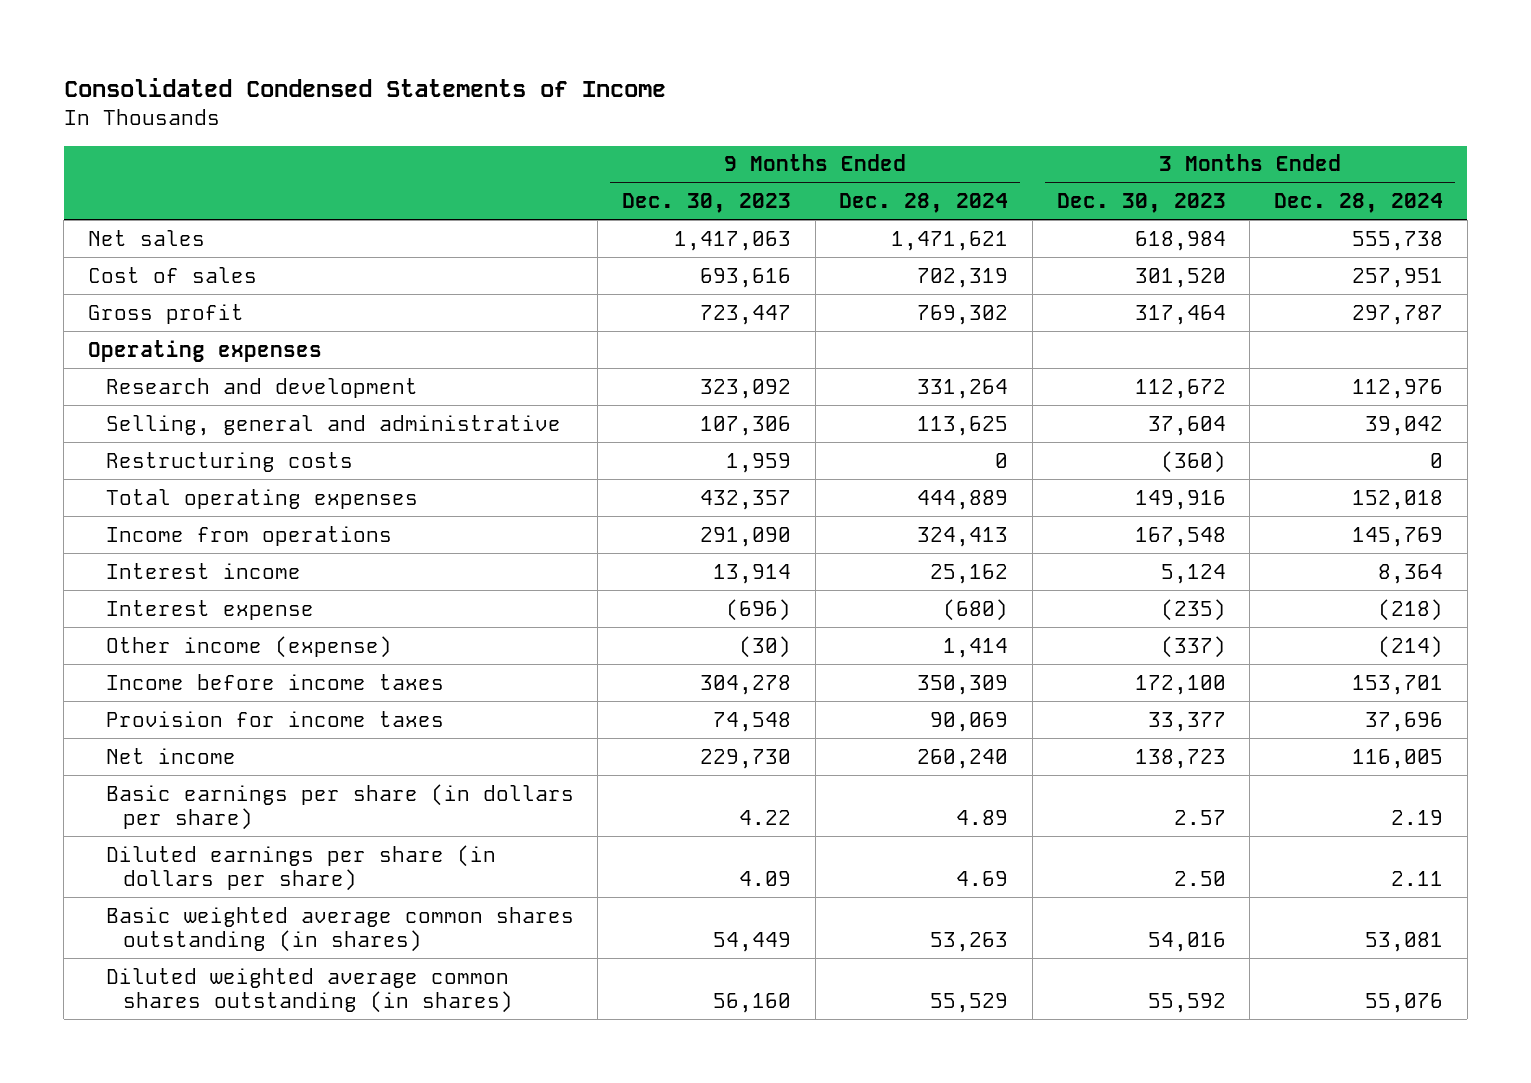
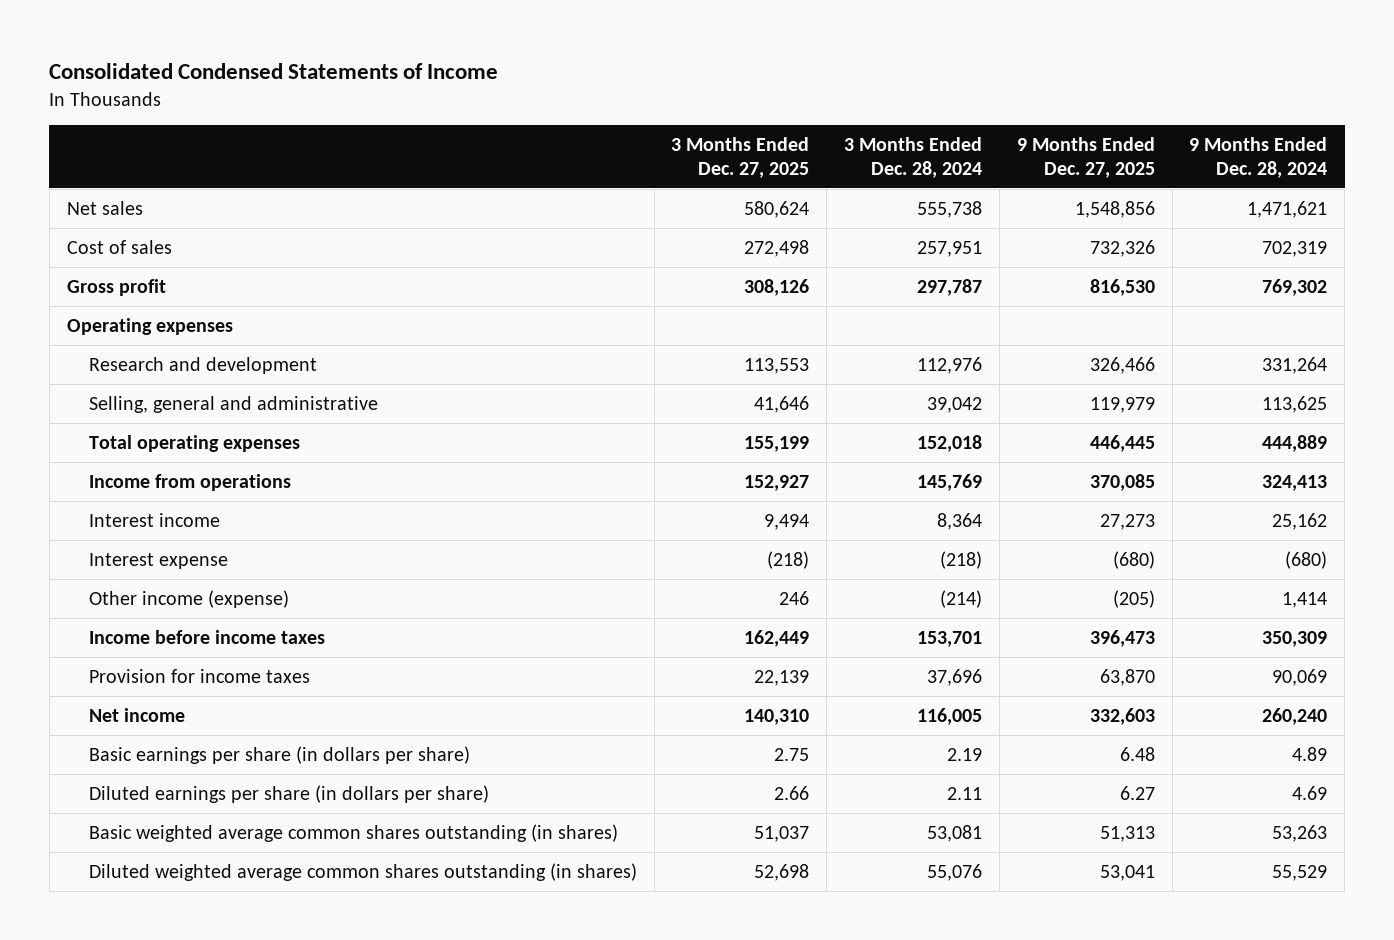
[622,193,792,214] Dec. 30, 2023 -> none
[1056,193,1226,214] Dec. 30, 2023 -> none
none -> [671,136,810,178] 3 Months Ended Dec. 27, 2025
none -> [1016,136,1155,178] 9 Months Ended Dec. 27, 2025
[105,451,353,472] Restructuring costs -> none

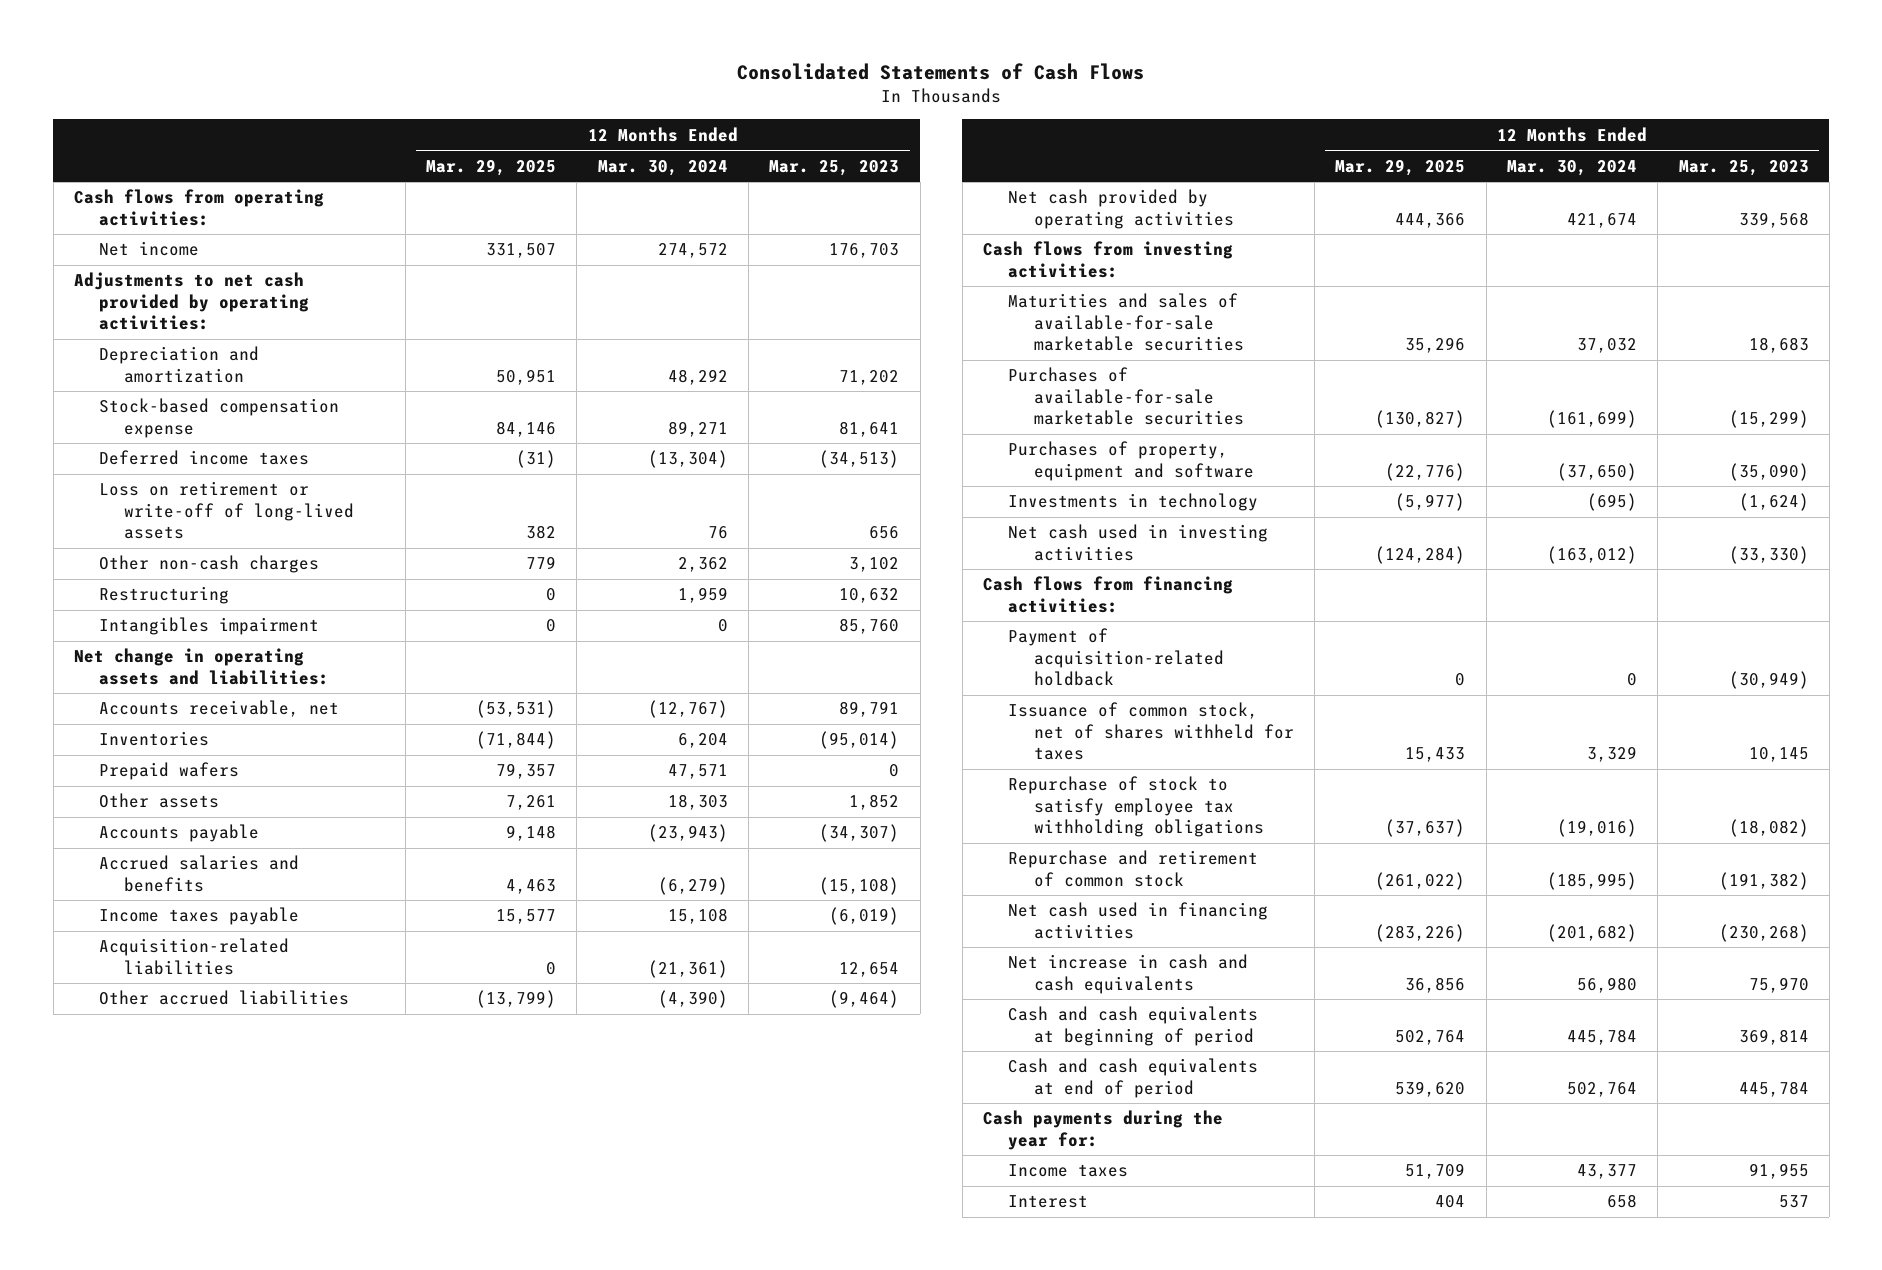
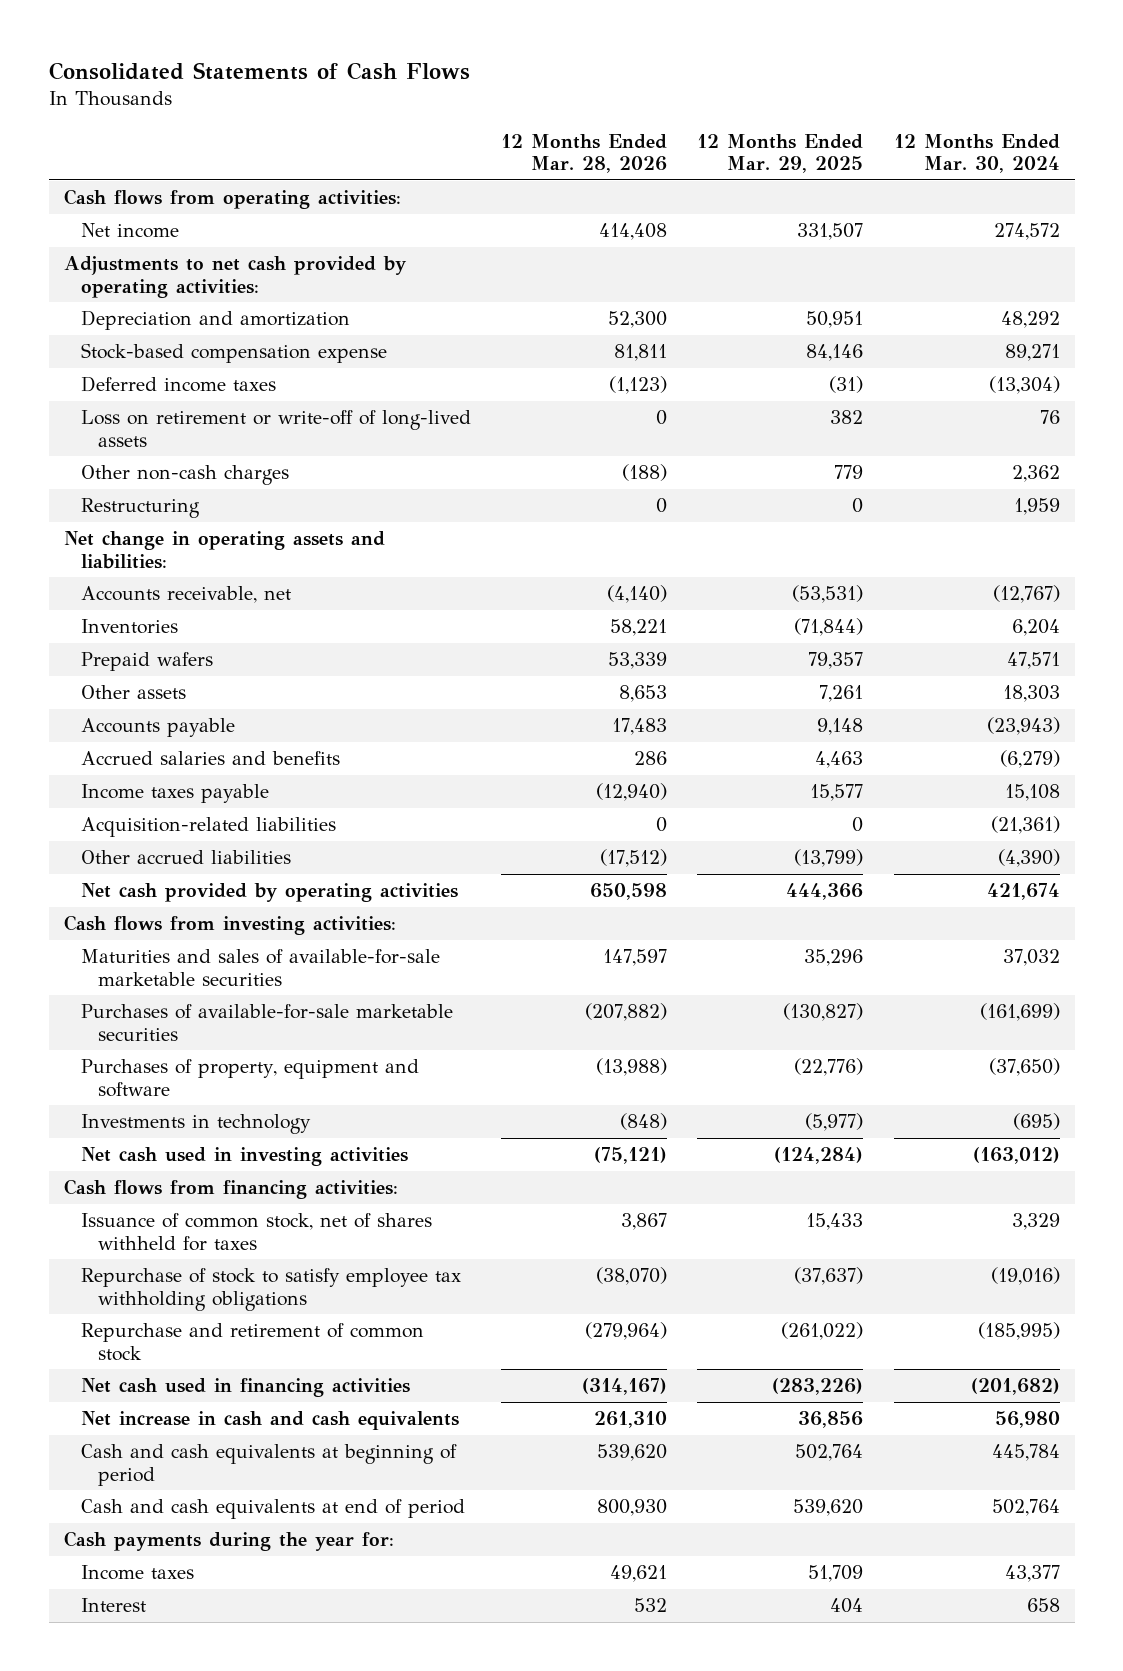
[769,159,900,176] Mar. 25, 2023 -> none
none -> [500,133,667,174] 12 Months Ended Mar. 28, 2026
[99,617,320,636] Intangibles impairment -> none
[1008,628,1224,687] Payment of acquisition-related holdback -> none

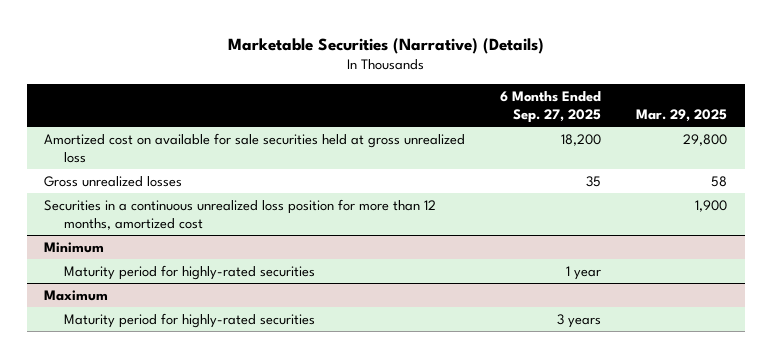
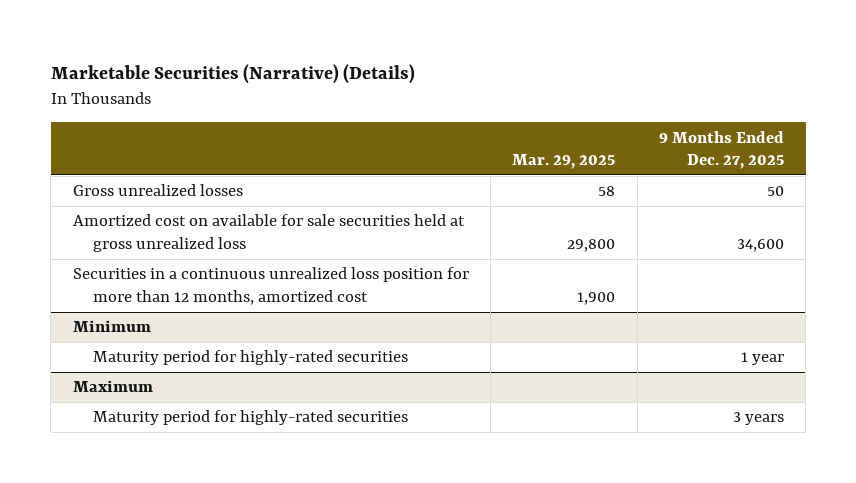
[500,90,602,123] 6 Months Ended Sep. 27, 2025 -> none
none -> [658,130,784,169] 9 Months Ended Dec. 27, 2025
[44,132,466,164] Amortized cost on available for sale securities held at gross unrealized loss -> [72,214,465,252] Amortized cost on available for sale securities held at gross unrealized loss

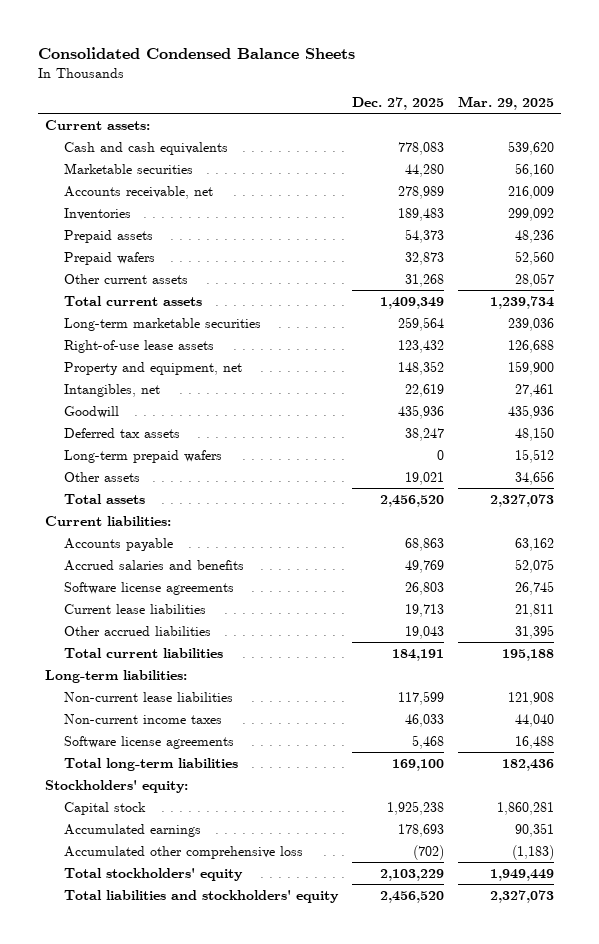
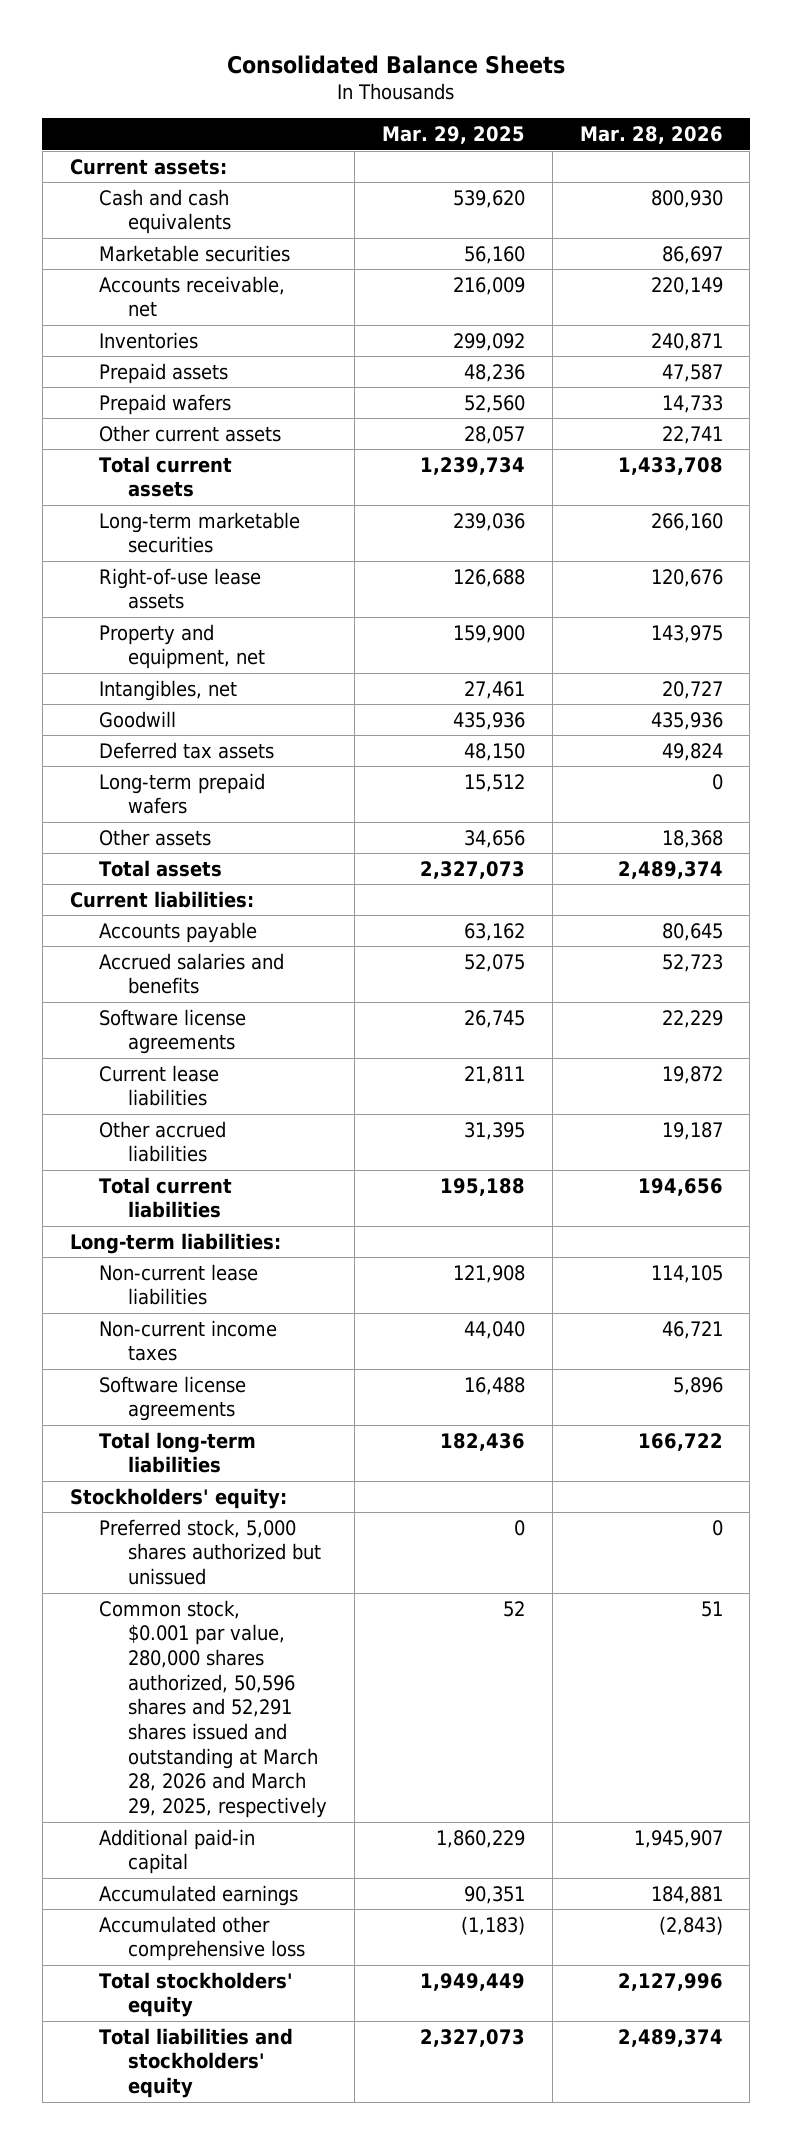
[37,47,355,60] Consolidated Condensed Balance Sheets -> [227,54,566,74] Consolidated Balance Sheets
[352,97,445,111] Dec. 27, 2025 -> none
none -> [579,126,723,145] Mar. 28, 2026
none -> [98,1518,321,1586] Preferred stock, 5,000 shares authorized but unissued
none -> [98,1599,327,1819] Common stock, $0.001 par value, 280,000 shares authorized, 50,596 shares and 52,291 shares issued and outstanding at March 28, 2026 and March 29, 2025, respectively
[63,801,146,815] Capital stock -> [98,1828,255,1875] Additional paid-in capital
[497,801,555,815] 1,860,281 -> [435,1829,525,1848] 1,860,229

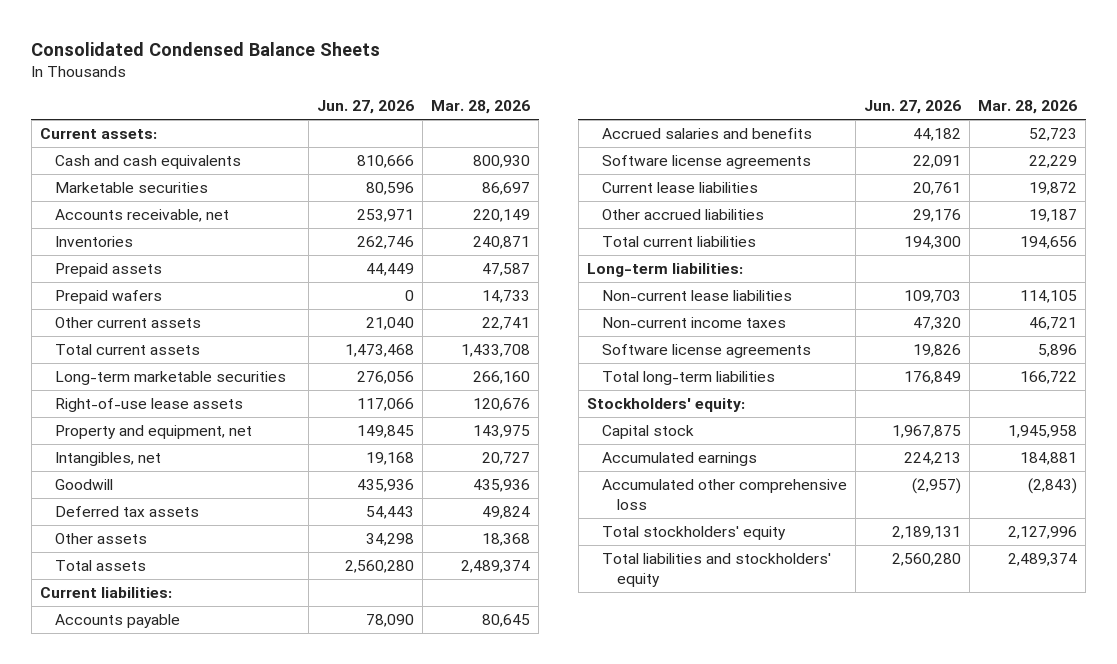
[227,54,566,74] Consolidated Balance Sheets -> [31,41,381,56] Consolidated Condensed Balance Sheets
[381,126,525,145] Mar. 29, 2025 -> none
none -> [317,100,415,115] Jun. 27, 2026
[98,772,265,815] Long-term prepaid wafers -> none
[98,1518,321,1586] Preferred stock, 5,000 shares authorized but unissued -> none
[98,1599,327,1819] Common stock, $0.001 par value, 280,000 shares authorized, 50,596 shares and 52,291 shares issued and outstanding at March 28, 2026 and March 29, 2025, respectively -> none
[98,1828,255,1875] Additional paid-in capital -> [601,424,694,439] Capital stock
[633,1829,723,1848] 1,945,907 -> [1008,424,1078,438] 1,945,958

